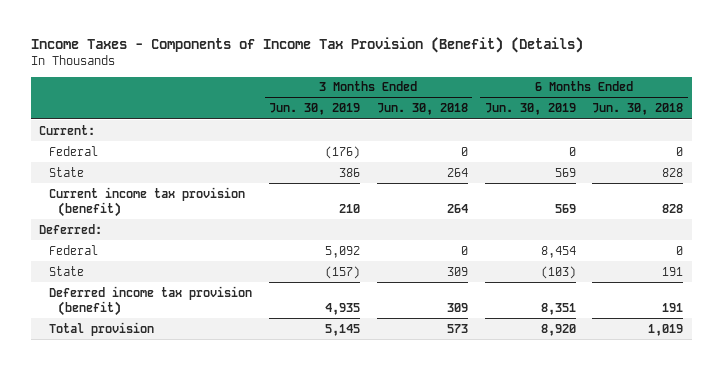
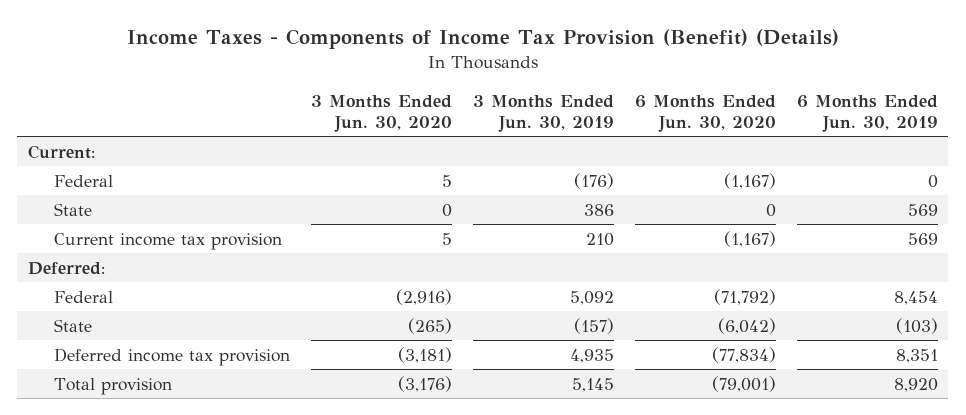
[376,103,468,116] Jun. 30, 2018 -> none
[592,103,684,116] Jun. 30, 2018 -> none
none -> [311,94,453,132] 3 Months Ended Jun. 30, 2020
none -> [635,94,777,132] 6 Months Ended Jun. 30, 2020
[48,186,245,217] Current income tax provision (benefit) -> [54,232,283,250] Current income tax provision
[48,285,252,316] Deferred income tax provision (benefit) -> [54,347,291,366] Deferred income tax provision

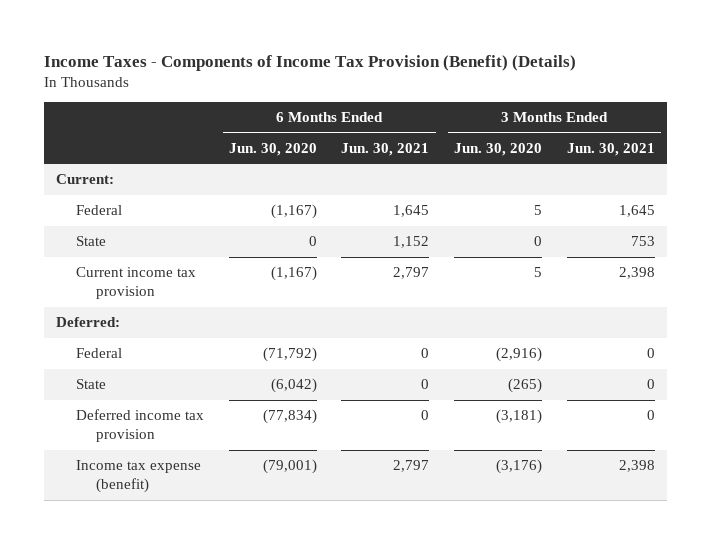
[473,94,615,132] 3 Months Ended Jun. 30, 2019 -> none
[796,94,938,132] 6 Months Ended Jun. 30, 2019 -> none
none -> [341,142,430,156] Jun. 30, 2021
none -> [566,142,655,156] Jun. 30, 2021
[54,377,173,395] Total provision -> [76,460,202,494] Income tax expense (benefit)

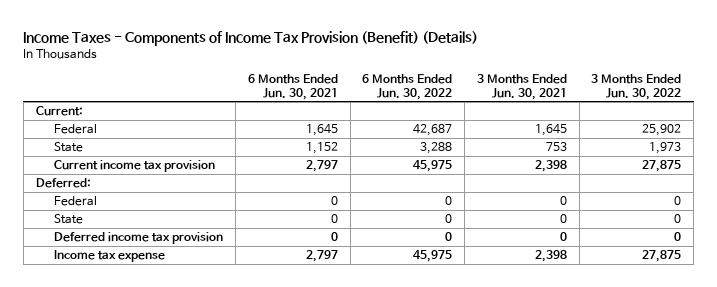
[228,142,317,156] Jun. 30, 2020 -> none
[454,142,543,156] Jun. 30, 2020 -> none
none -> [362,73,453,100] 6 Months Ended Jun. 30, 2022
none -> [591,73,682,100] 3 Months Ended Jun. 30, 2022
[76,460,202,494] Income tax expense (benefit) -> [54,250,166,263] Income tax expense

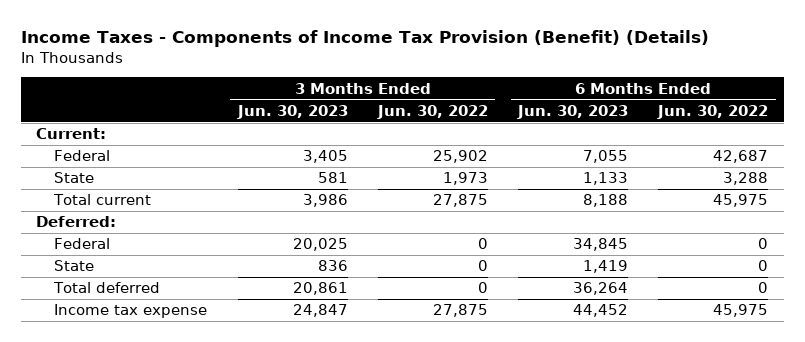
[247,73,338,100] 6 Months Ended Jun. 30, 2021 -> none
[476,73,567,100] 3 Months Ended Jun. 30, 2021 -> none
none -> [236,105,348,120] Jun. 30, 2023
none -> [517,105,629,120] Jun. 30, 2023
[54,160,216,173] Current income tax provision -> [53,194,152,206] Total current
[54,232,224,245] Deferred income tax provision -> [53,282,161,294] Total deferred

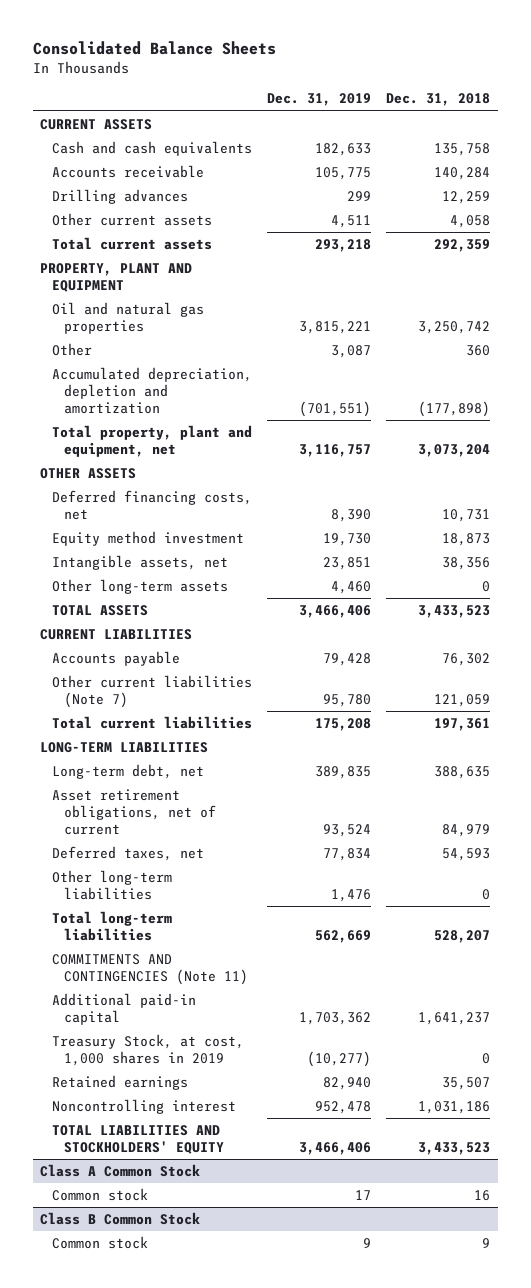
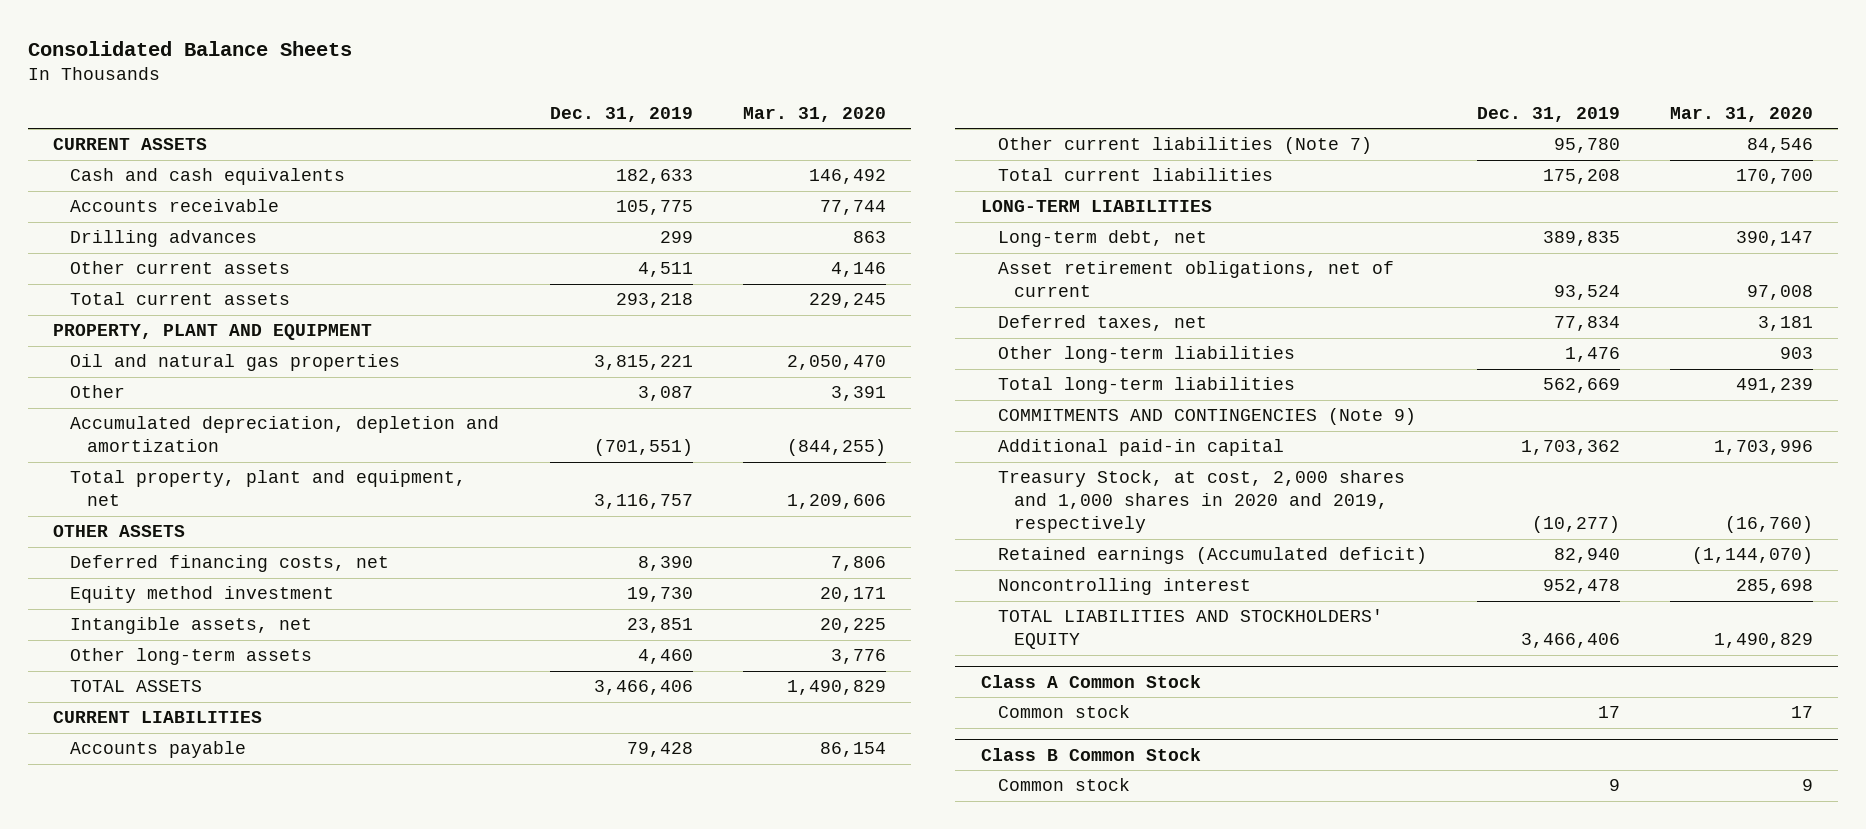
[386,93,491,107] Dec. 31, 2018 -> none
none -> [742,106,886,122] Mar. 31, 2020
[52,953,249,985] COMMITMENTS AND CONTINGENCIES (Note 11) -> [997,408,1416,426] COMMITMENTS AND CONTINGENCIES (Note 9)
[52,1033,245,1066] Treasury Stock, at cost, 1,000 shares in 2019 -> [997,470,1405,534] Treasury Stock, at cost, 2,000 shares and 1,000 shares in 2020 and 2019, respectively
[52,1074,189,1090] Retained earnings -> [997,547,1427,565] Retained earnings (Accumulated deficit)

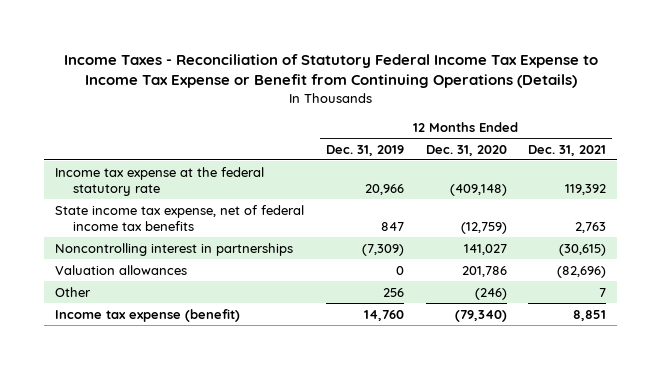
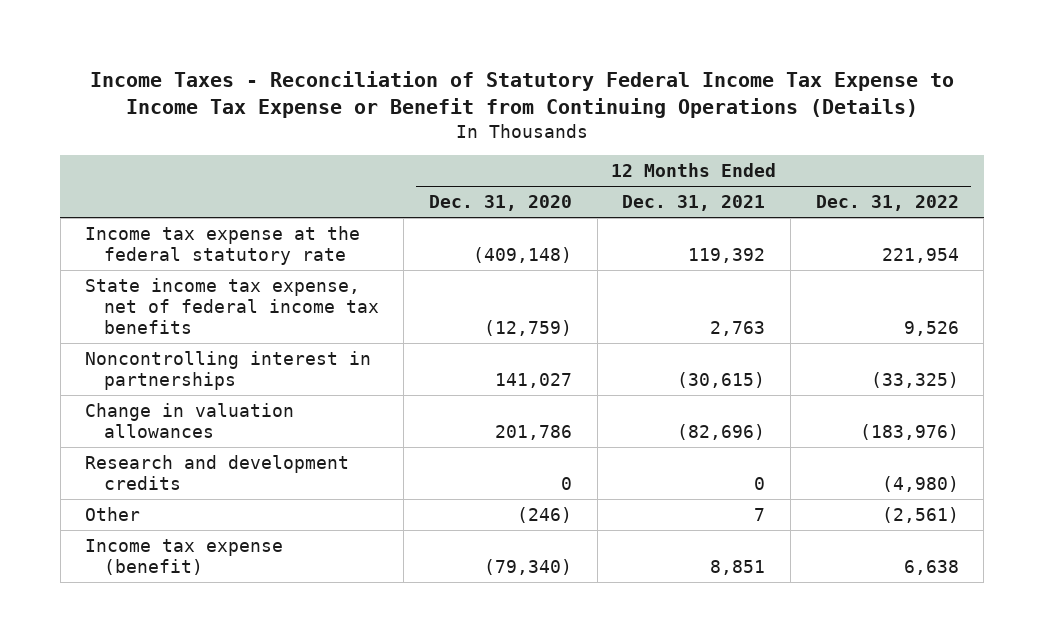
[325,144,404,156] Dec. 31, 2019 -> none
none -> [815,195,959,212] Dec. 31, 2022
[55,264,188,275] Valuation allowances -> [85,402,295,439] Change in valuation allowances
none -> [85,454,350,491] Research and development credits

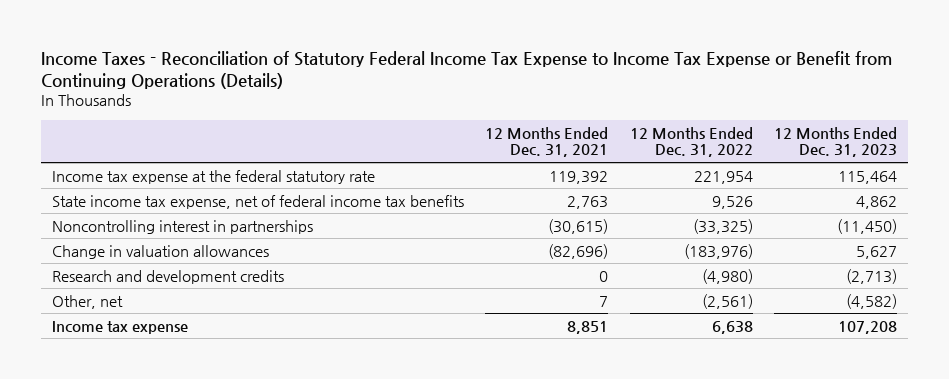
[428,195,572,212] Dec. 31, 2020 -> none
none -> [774,126,898,158] 12 Months Ended Dec. 31, 2023
[85,506,141,521] Other -> [51,294,123,309] Other, net
[85,538,284,576] Income tax expense (benefit) -> [51,320,188,334] Income tax expense

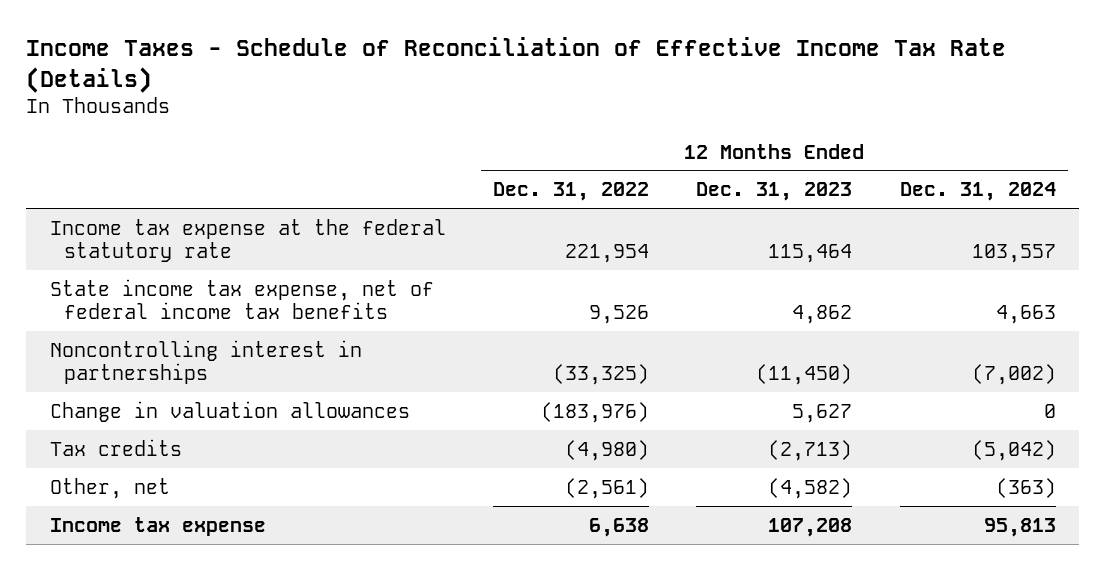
[41,50,893,89] Income Taxes - Reconciliation of Statutory Federal Income Tax Expense to Income Tax Expense or Benefit from Continuing Operations (Details) -> [25,37,1006,93] Income Taxes - Schedule of Reconciliation of Effective Income Tax Rate (Details)
[485,126,609,158] 12 Months Ended Dec. 31, 2021 -> none
none -> [899,182,1056,202] Dec. 31, 2024
[51,269,284,284] Research and development credits -> [49,438,182,456] Tax credits

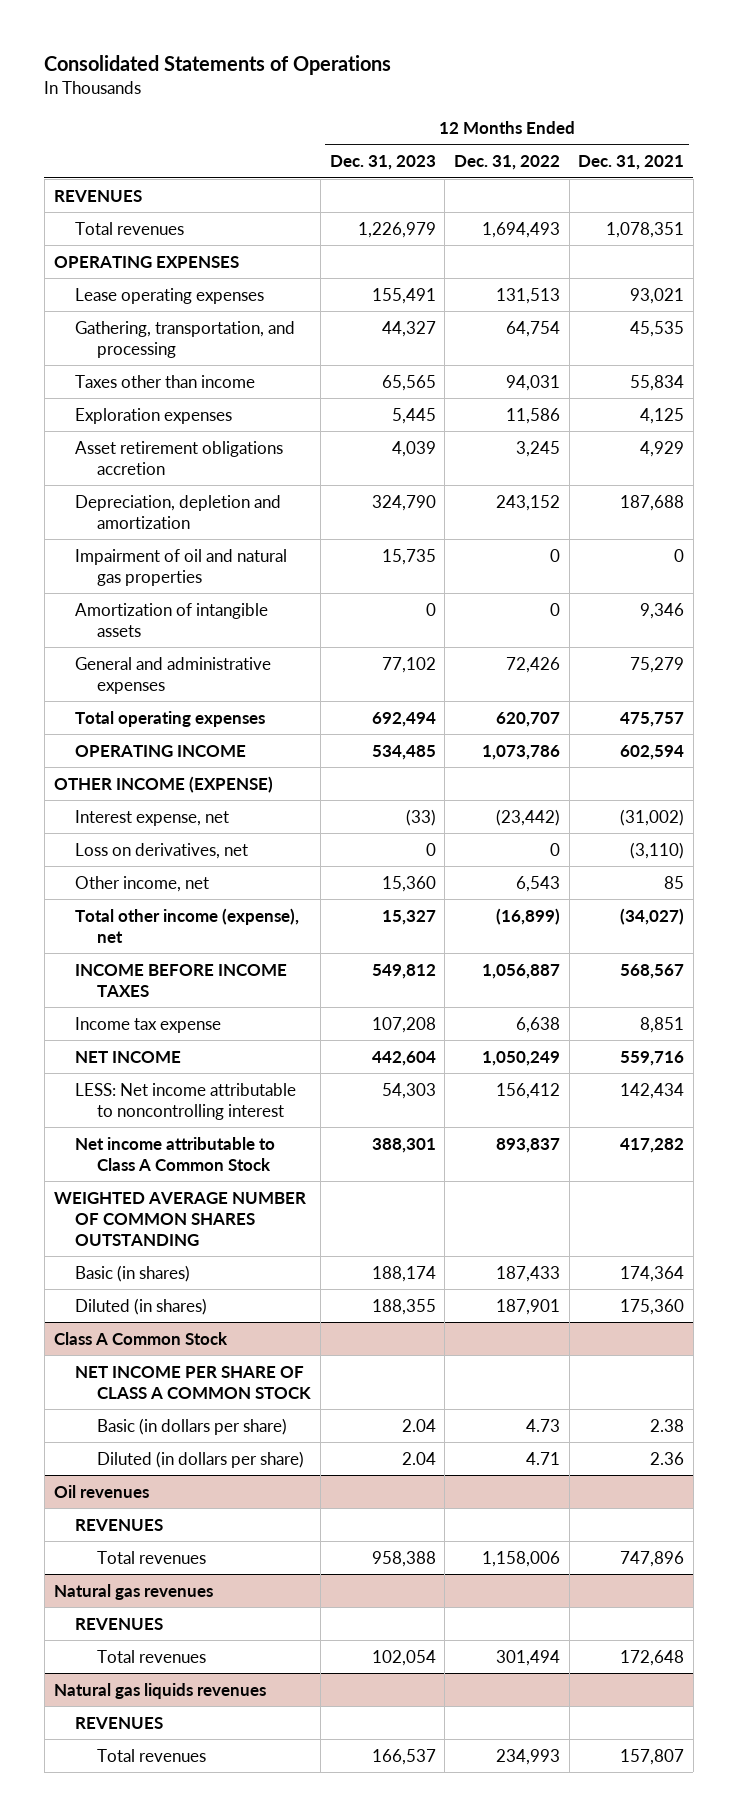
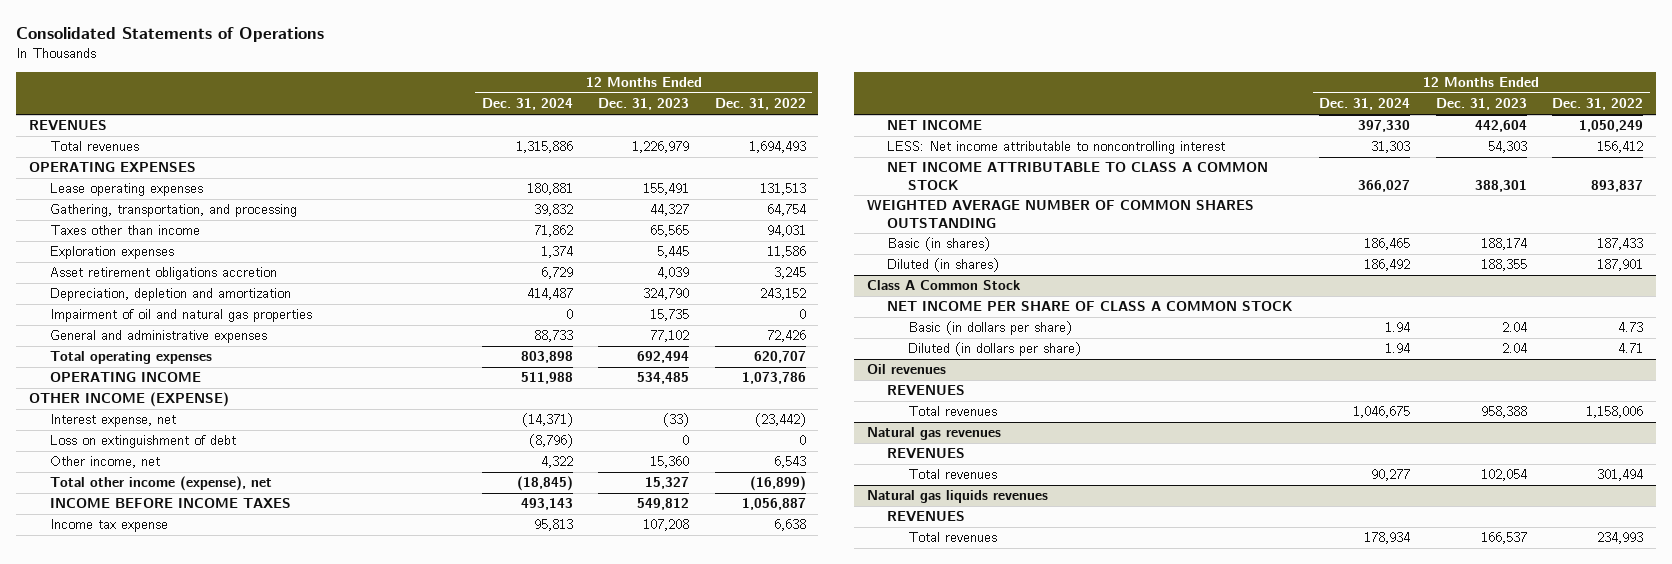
[578,155,685,171] Dec. 31, 2021 -> none
none -> [481,98,573,111] Dec. 31, 2024
[75,602,269,637] Amortization of intangible assets -> none
[75,842,249,859] Loss on derivatives, net -> none
none -> [49,435,236,449] Loss on extinguishment of debt
[75,1136,276,1171] Net income attributable to Class A Common Stock -> [887,162,1269,190] NET INCOME ATTRIBUTABLE TO CLASS A COMMON STOCK

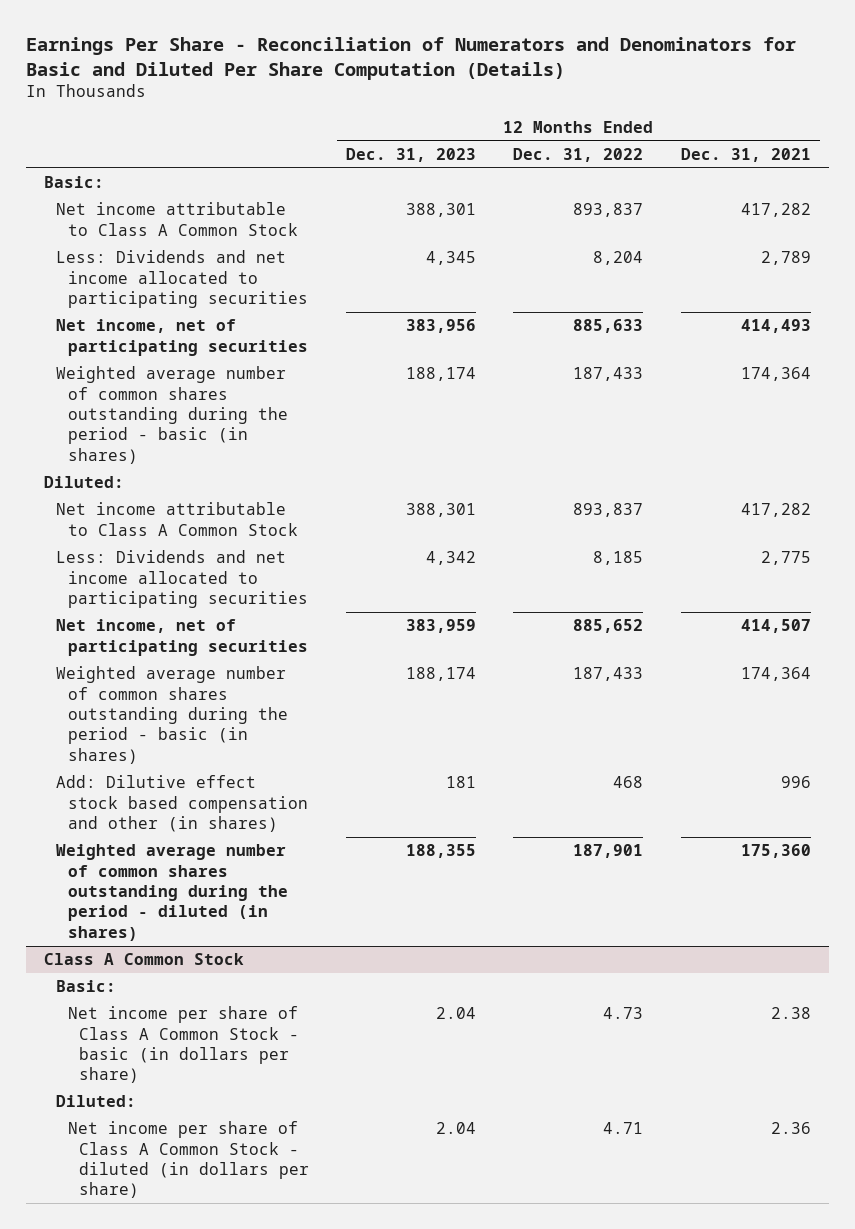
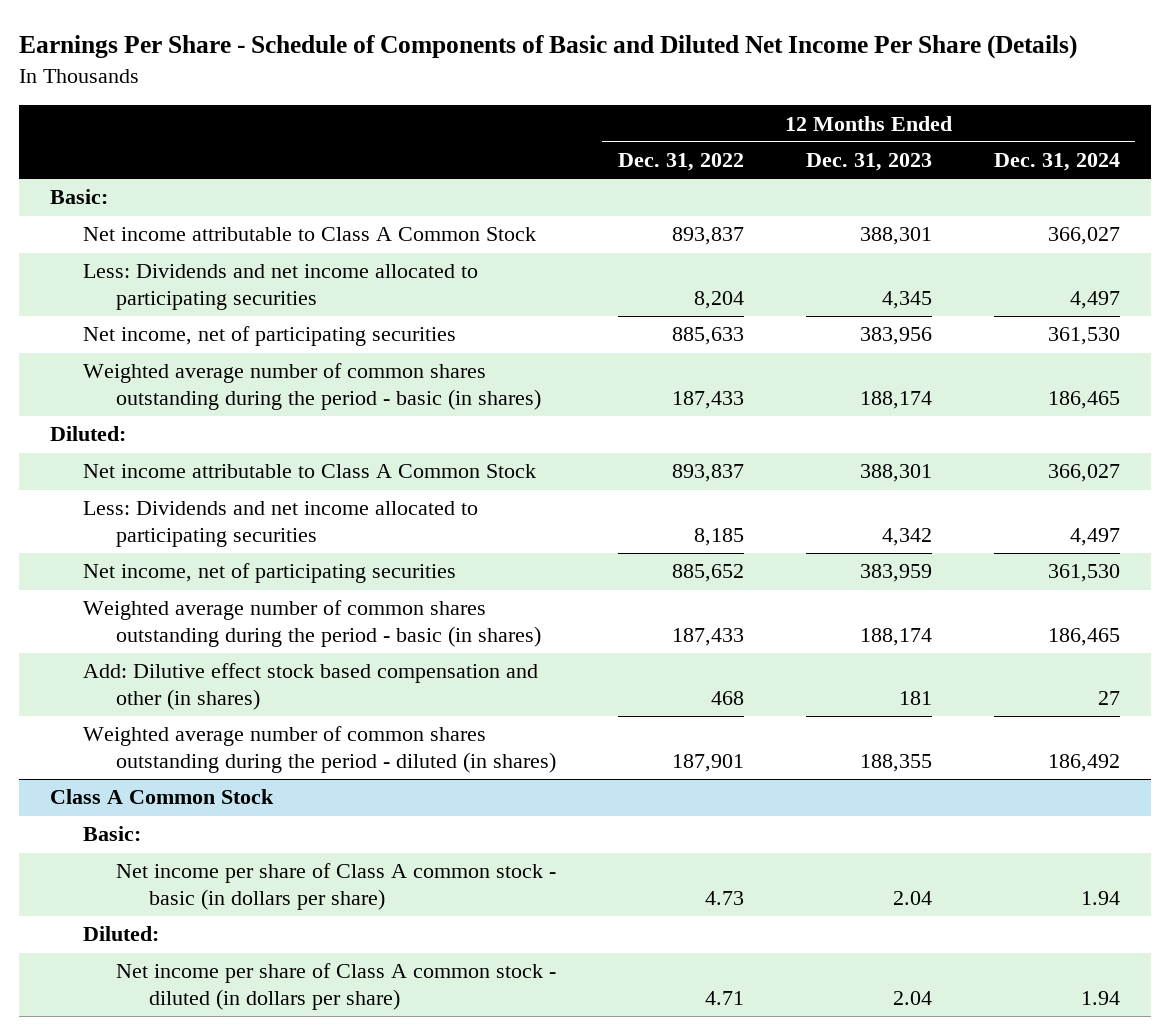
[25,36,796,80] Earnings Per Share - Reconciliation of Numerators and Denominators for Basic and Diluted Per Share Computation (Details) -> [19,35,1078,60] Earnings Per Share - Schedule of Components of Basic and Diluted Net Income Per Share (Details)
[680,148,811,163] Dec. 31, 2021 -> none
none -> [993,153,1120,172] Dec. 31, 2024
[67,1006,300,1084] Net income per share of Class A Common Stock - basic (in dollars per share) -> [115,863,556,910] Net income per share of Class A common stock - basic (in dollars per share)
[67,1121,310,1199] Net income per share of Class A Common Stock - diluted (in dollars per share) -> [115,963,556,1010] Net income per share of Class A common stock - diluted (in dollars per share)

